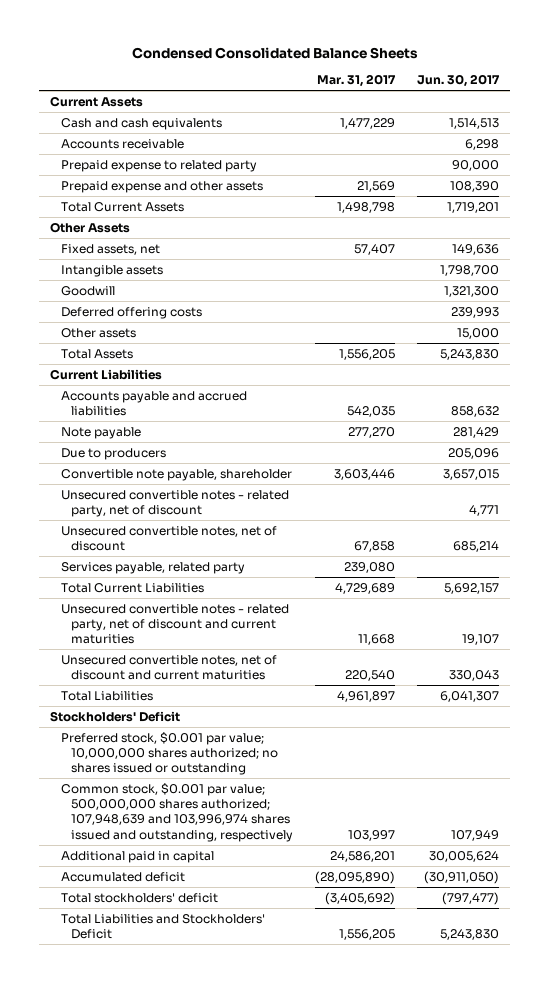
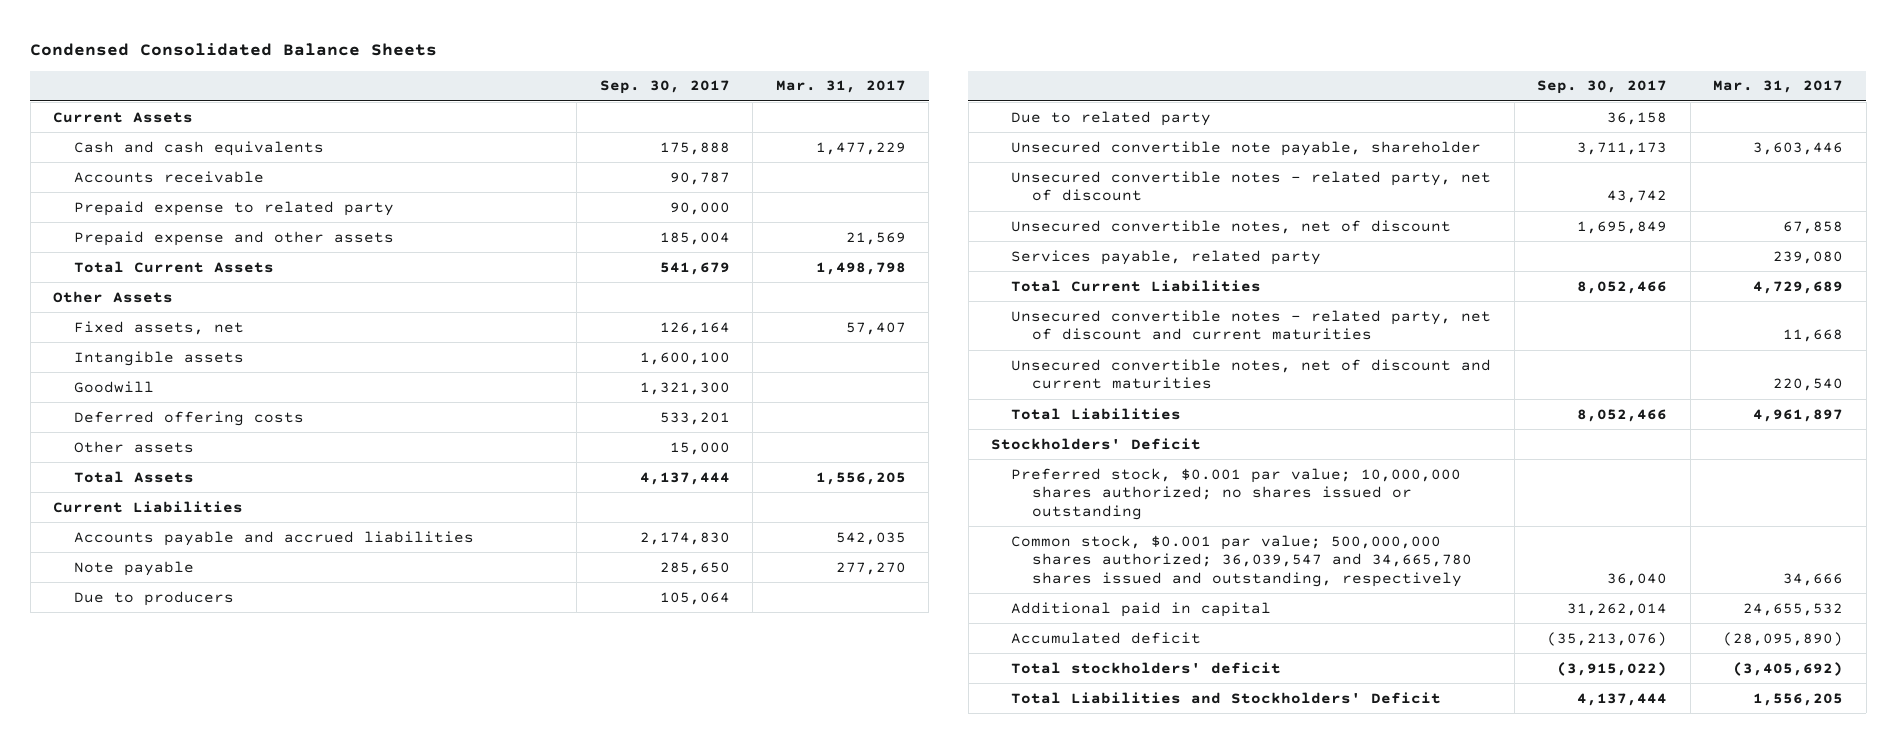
[417,74,501,88] Jun. 30, 2017 -> none
none -> [599,80,730,95] Sep. 30, 2017
none -> [1011,110,1212,126] Due to related party
[60,468,292,481] Convertible note payable, shareholder -> [1011,140,1482,156] Unsecured convertible note payable, shareholder
[60,782,294,842] Common stock, $0.001 par value; 500,000,000 shares authorized; 107,948,639 and 103,996,974 shares issued and outstanding, respectively -> [1011,534,1472,587] Common stock, $0.001 par value; 500,000,000 shares authorized; 36,039,547 and 34,665,780 shares issued and outstanding, respectively
[348,829,396,841] 103,997 -> [1783,572,1844,586] 34,666
[330,850,396,862] 24,586,201 -> [1743,602,1844,616] 24,655,532

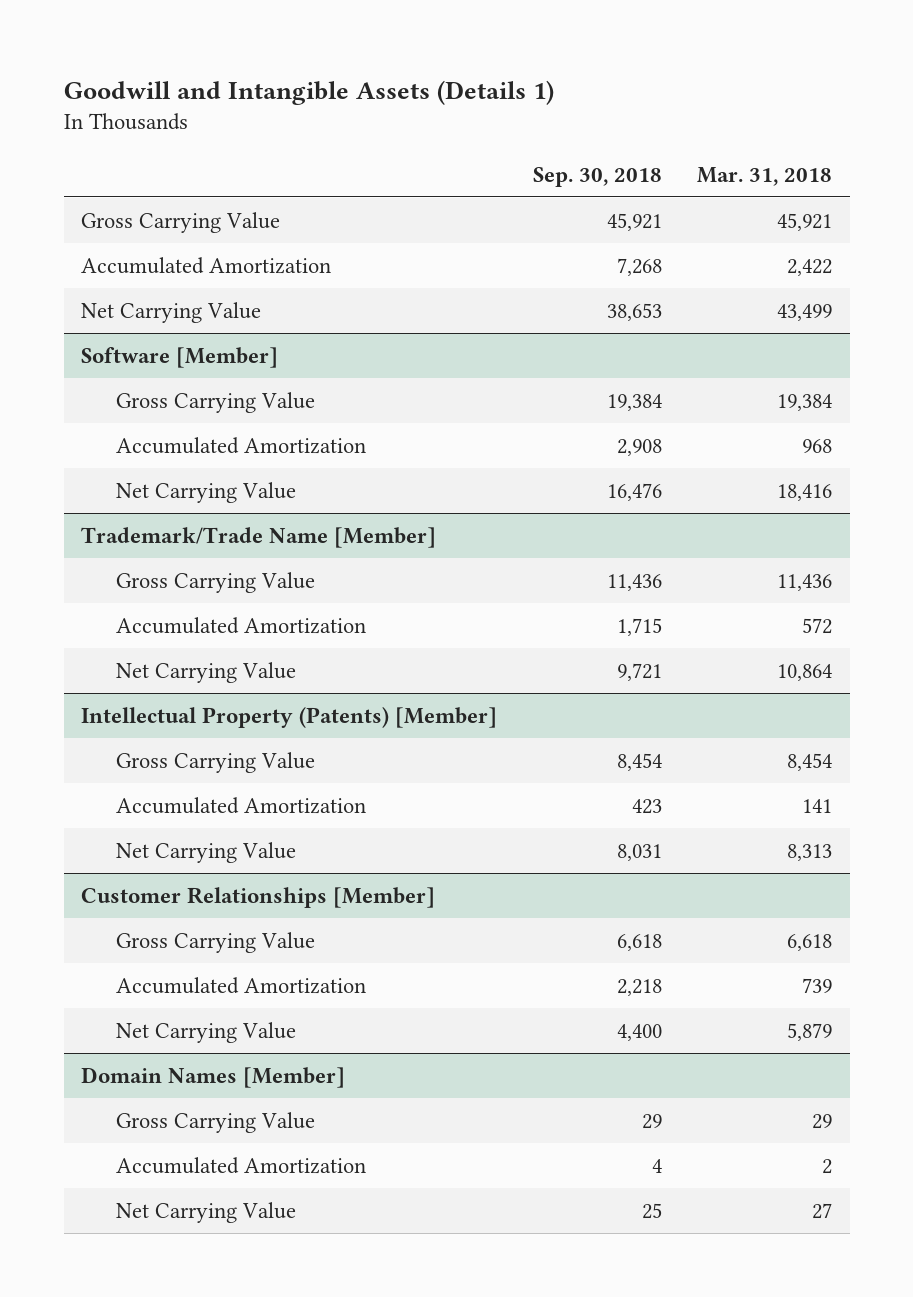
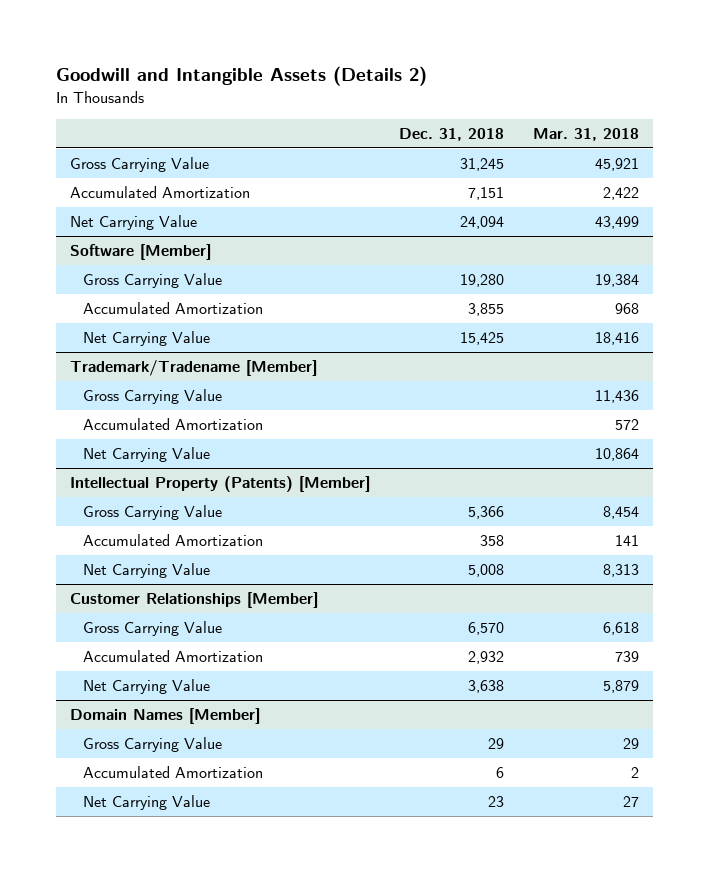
[63,79,554,105] Goodwill and Intangible Assets (Details 1) -> [55,65,427,86] Goodwill and Intangible Assets (Details 2)
[532,166,662,187] Sep. 30, 2018 -> none
none -> [398,127,504,141] Dec. 31, 2018
[81,526,437,548] Trademark/Trade Name [Member] -> [70,360,318,377] Trademark/Tradename [Member]

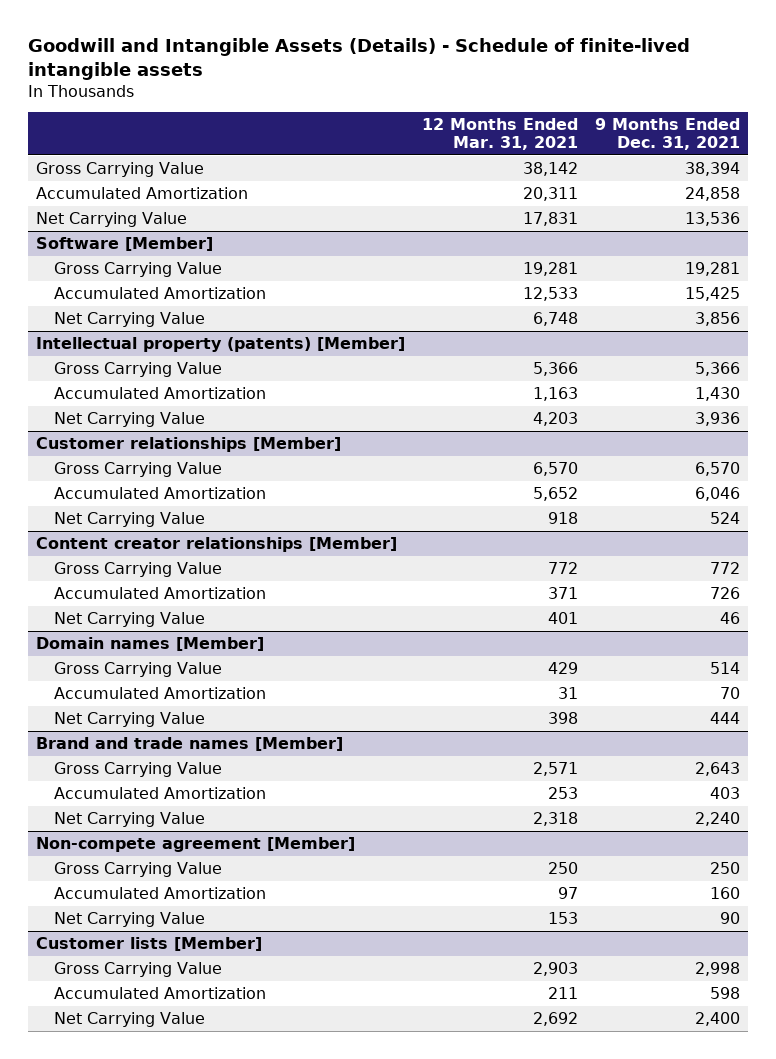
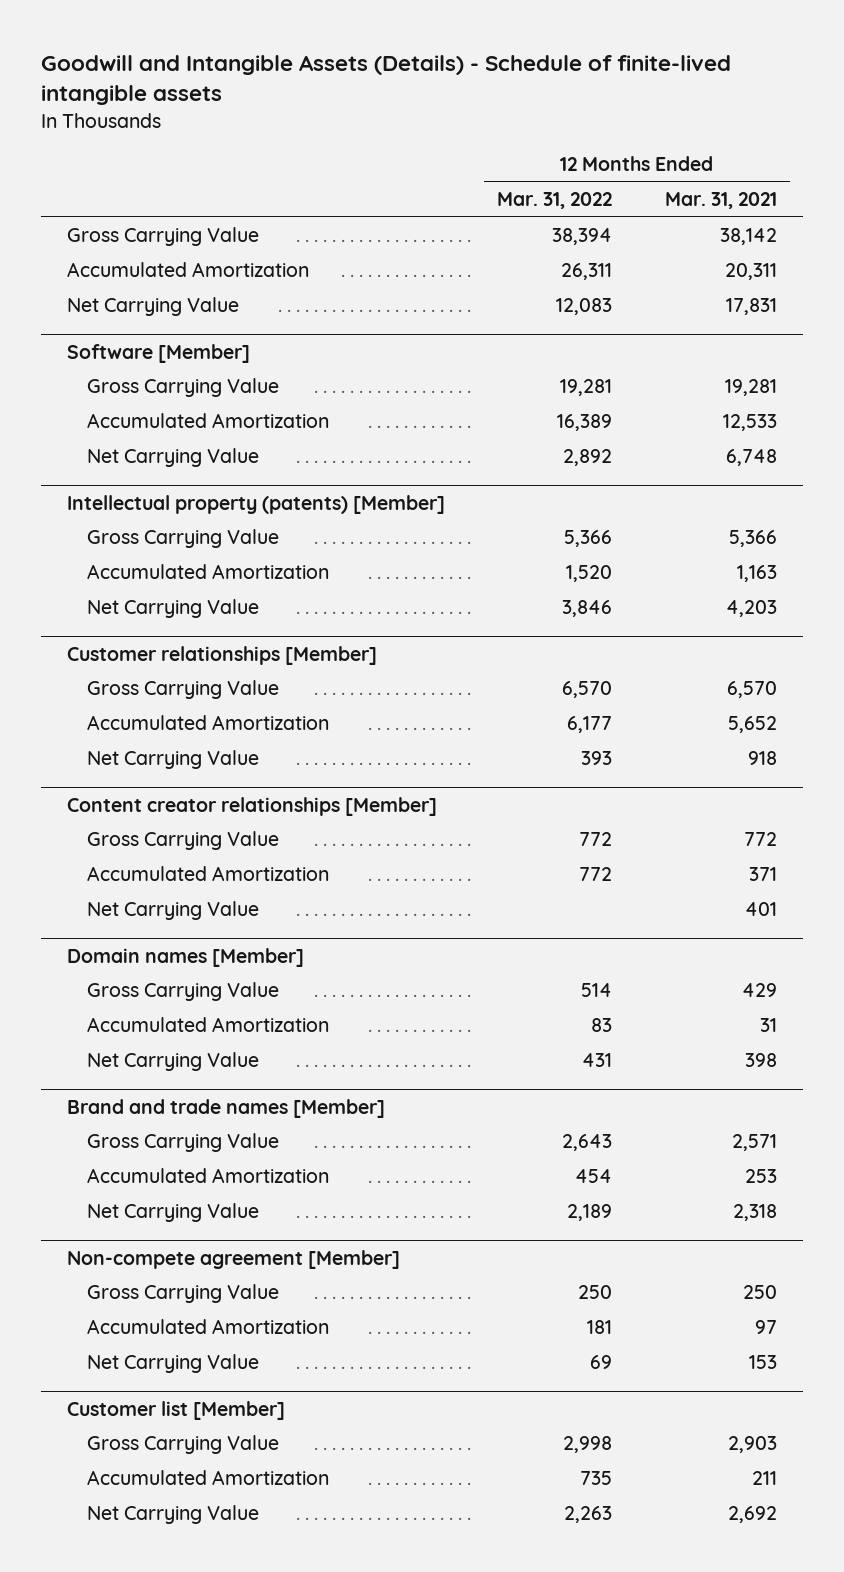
[594,117,740,150] 9 Months Ended Dec. 31, 2021 -> none
none -> [497,192,613,210] Mar. 31, 2022
[36,937,263,952] Customer lists [Member] -> [67,1400,286,1420] Customer list [Member]

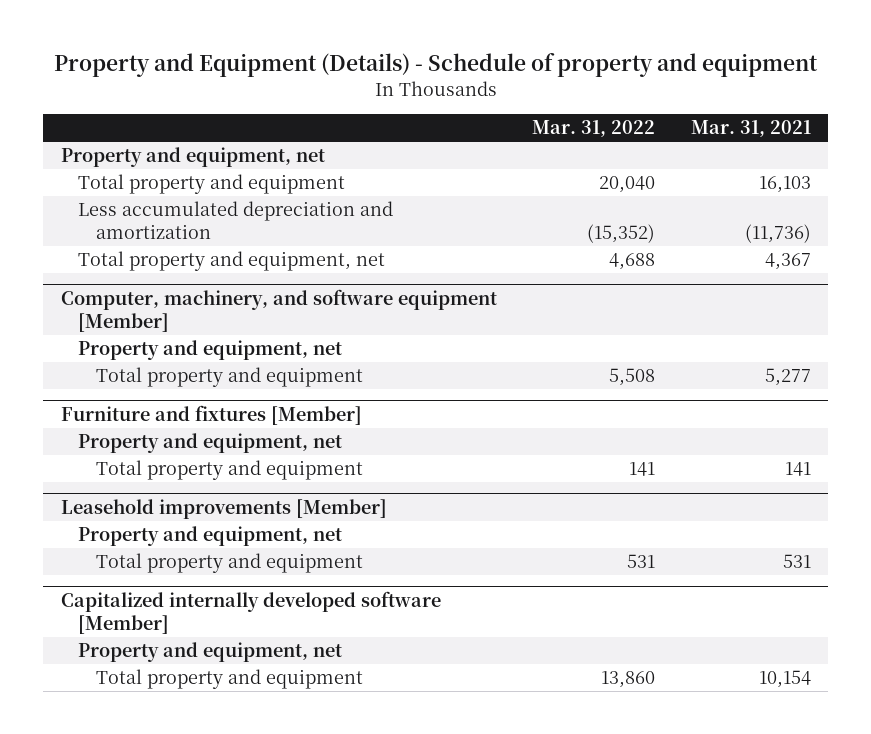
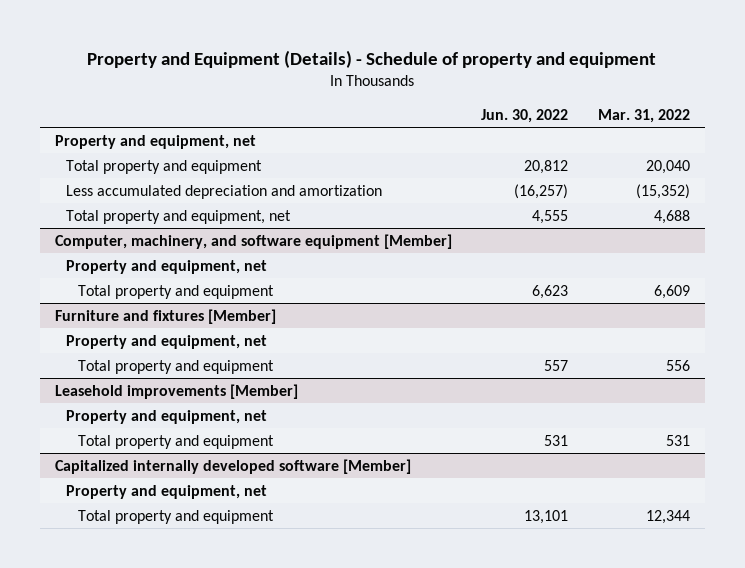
[690,120,811,138] Mar. 31, 2021 -> none
none -> [481,108,569,123] Jun. 30, 2022
[609,368,656,387] 5,508 -> [654,284,691,299] 6,609
[629,462,656,477] 141 -> [666,359,691,371] 556
[601,671,656,689] 13,860 -> [646,509,691,524] 12,344

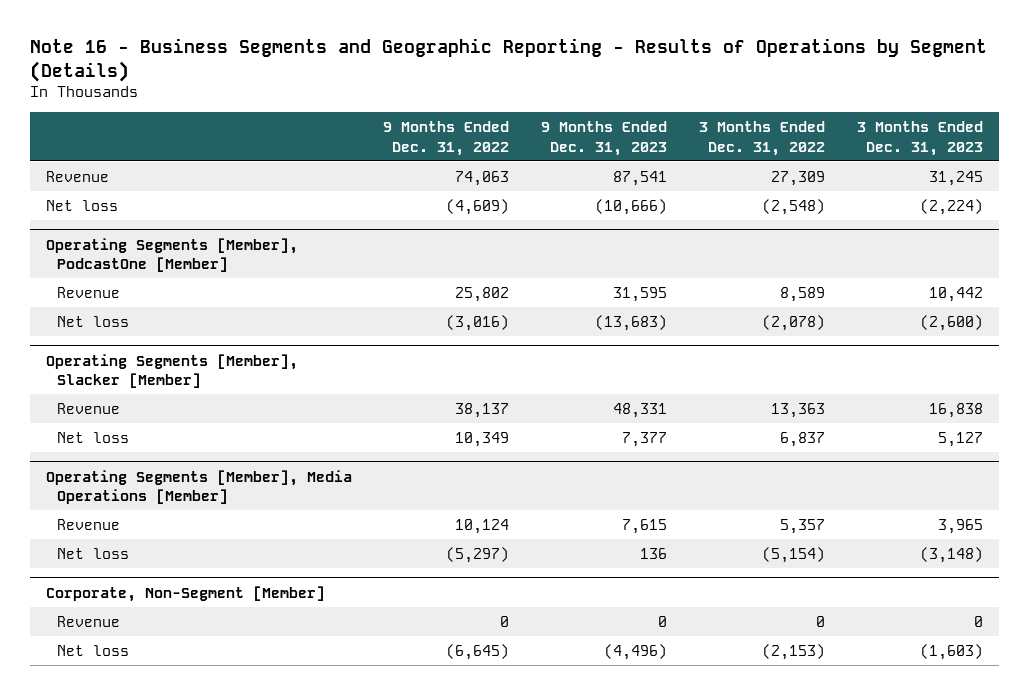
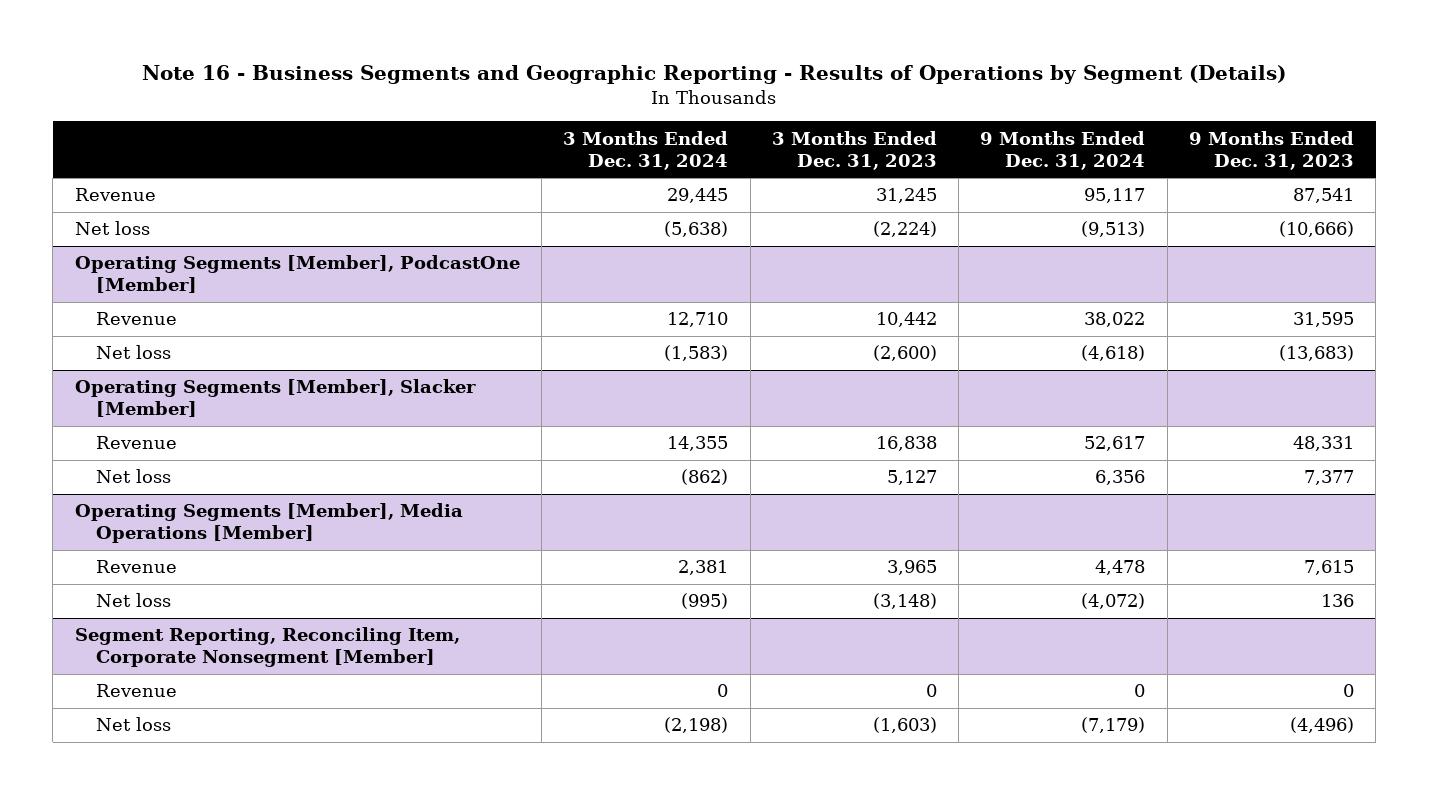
[383,121,510,156] 9 Months Ended Dec. 31, 2022 -> none
[699,121,826,156] 3 Months Ended Dec. 31, 2022 -> none
none -> [563,130,729,170] 3 Months Ended Dec. 31, 2024
none -> [980,130,1146,170] 9 Months Ended Dec. 31, 2024
[45,585,325,602] Corporate, Non-Segment [Member] -> [74,627,460,668] Segment Reporting, Reconciling Item, Corporate Nonsegment [Member]

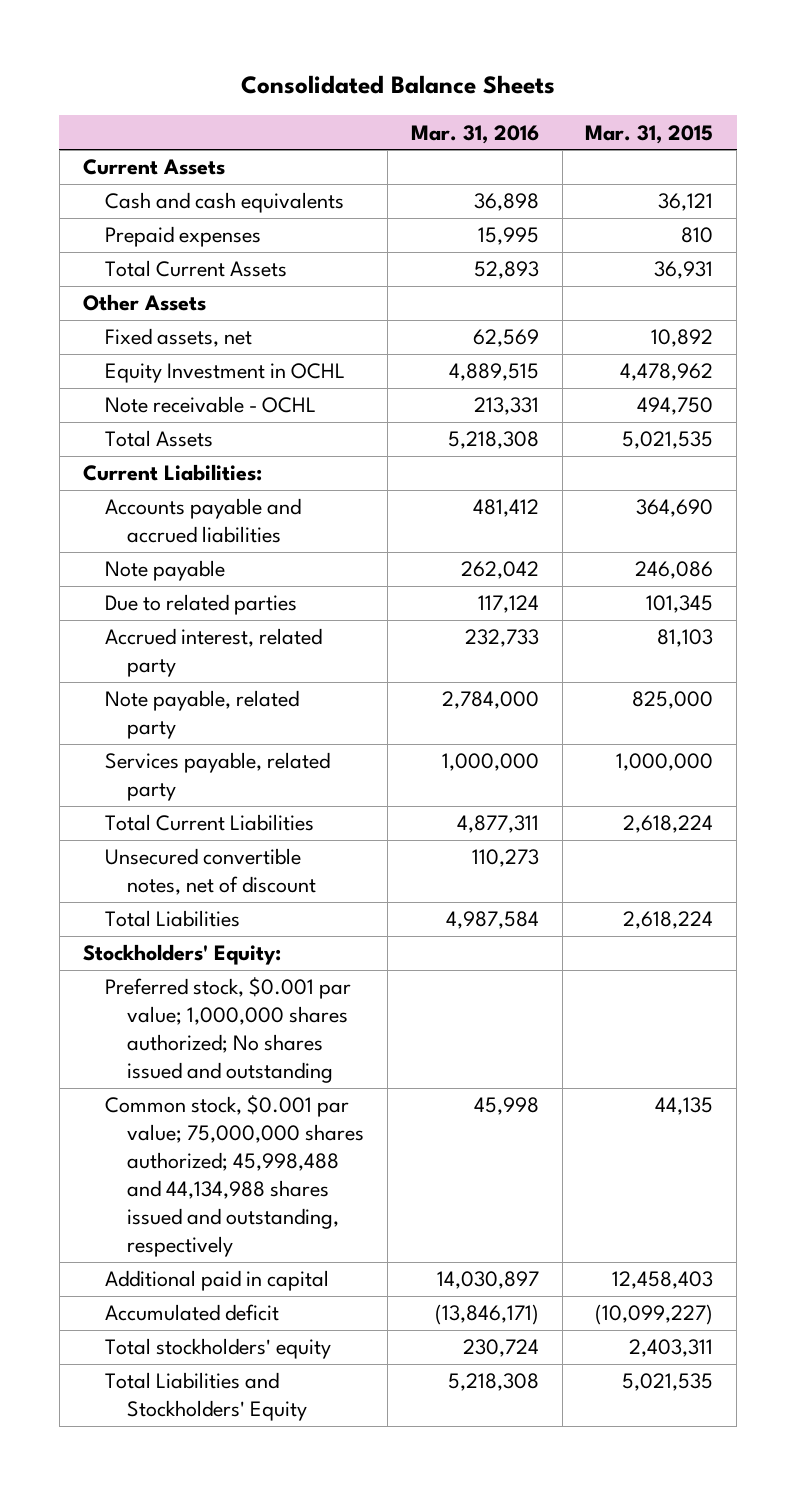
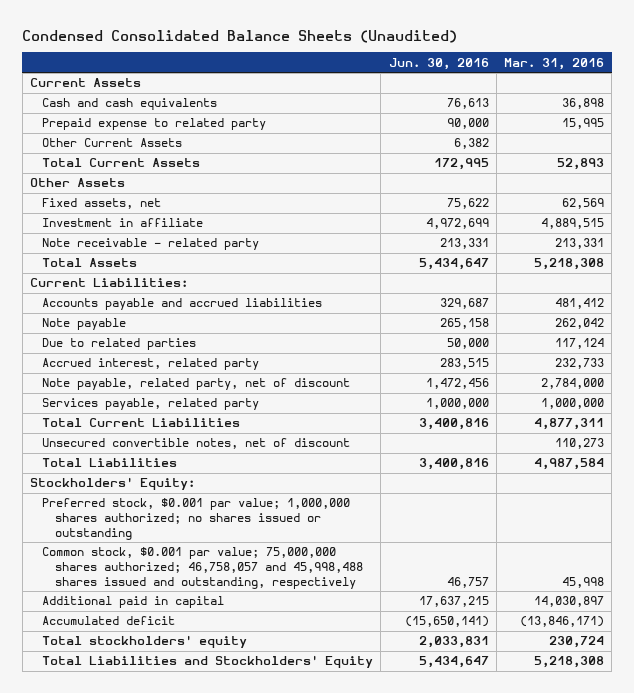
[240,75,555,95] Consolidated Balance Sheets -> [22,29,458,43] Condensed Consolidated Balance Sheets (Unaudited)
[585,124,714,144] Mar. 31, 2015 -> none
none -> [388,57,489,70] Jun. 30, 2016
[104,226,261,248] Prepaid expenses -> [42,118,267,131] Prepaid expense to related party
none -> [42,138,183,148] Other Current Assets
[104,363,345,384] Equity Investment in OCHL -> [42,218,204,228] Investment in affiliate
[104,396,316,414] Note receivable - OCHL -> [42,238,260,251] Note receivable - related party
[104,690,299,740] Note payable, related party -> [42,378,351,391] Note payable, related party, net of discount
[104,977,351,1084] Preferred stock, $0.001 par value; 1,000,000 shares authorized; No shares issued and outstanding -> [42,498,351,540] Preferred stock, $0.001 par value; 1,000,000 shares authorized; no shares issued or outstanding
[104,1095,365,1258] Common stock, $0.001 par value; 75,000,000 shares authorized; 45,998,488 and 44,134,988 shares issued and outstanding, respectively -> [42,547,363,589] Common stock, $0.001 par value; 75,000,000 shares authorized; 46,758,057 and 45,998,488 shares issued and outstanding, respectively

